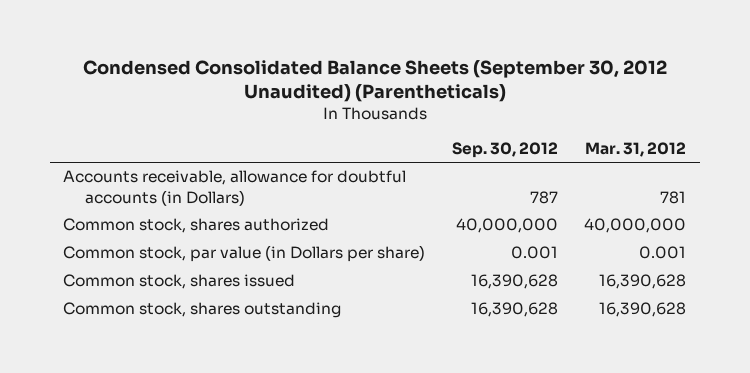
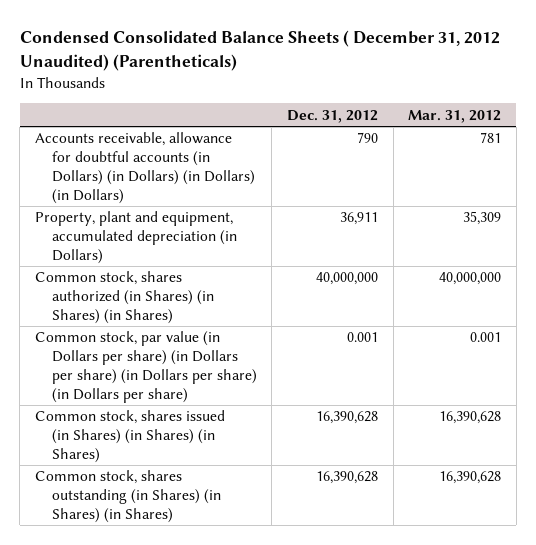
[82,59,667,103] Condensed Consolidated Balance Sheets (September 30, 2012 Unaudited) (Parentheticals) -> [19,30,500,72] Condensed Consolidated Balance Sheets ( December 31, 2012 Unaudited) (Parentheticals)
[451,142,558,159] Sep. 30, 2012 -> none
none -> [287,109,379,123] Dec. 31, 2012
[63,170,407,206] Accounts receivable, allowance for doubtful accounts (in Dollars) -> [34,132,255,204] Accounts receivable, allowance for doubtful accounts (in Dollars) (in Dollars) (in Dollars) (in Dollars)
none -> [34,211,237,264] Property, plant and equipment, accumulated depreciation (in Dollars)
[63,218,330,234] Common stock, shares authorized -> [34,271,214,324] Common stock, shares authorized (in Shares) (in Shares) (in Shares)
[63,245,426,263] Common stock, par value (in Dollars per share) -> [34,331,257,403] Common stock, par value (in Dollars per share) (in Dollars per share) (in Dollars per share) (in Dollars per share)
[63,274,296,290] Common stock, shares issued -> [34,410,225,463] Common stock, shares issued (in Shares) (in Shares) (in Shares)
[63,302,342,319] Common stock, shares outstanding -> [34,470,221,523] Common stock, shares outstanding (in Shares) (in Shares) (in Shares)

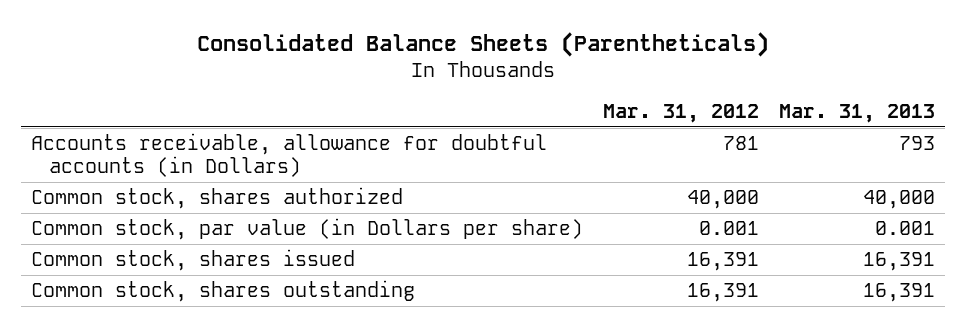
[19,30,500,72] Condensed Consolidated Balance Sheets ( December 31, 2012 Unaudited) (Parentheticals) -> [196,31,769,57] Consolidated Balance Sheets (Parentheticals)
[287,109,379,123] Dec. 31, 2012 -> none
none -> [778,104,935,124] Mar. 31, 2013
[34,211,237,264] Property, plant and equipment, accumulated depreciation (in Dollars) -> none
[34,132,255,204] Accounts receivable, allowance for doubtful accounts (in Dollars) (in Dollars) (in Dollars) (in Dollars) -> [30,133,547,178] Accounts receivable, allowance for doubtful accounts (in Dollars)
[34,271,214,324] Common stock, shares authorized (in Shares) (in Shares) (in Shares) -> [30,187,403,210] Common stock, shares authorized
[439,272,502,286] 40,000,000 -> [686,190,759,210] 40,000
[34,331,257,403] Common stock, par value (in Dollars per share) (in Dollars per share) (in Dollars per share) (in Dollars per share) -> [30,218,583,241] Common stock, par value (in Dollars per share)
[34,410,225,463] Common stock, shares issued (in Shares) (in Shares) (in Shares) -> [30,249,355,272] Common stock, shares issued
[439,411,502,425] 16,390,628 -> [686,252,759,272] 16,391
[34,470,221,523] Common stock, shares outstanding (in Shares) (in Shares) (in Shares) -> [30,280,415,303] Common stock, shares outstanding
[439,471,502,485] 16,390,628 -> [686,283,759,303] 16,391

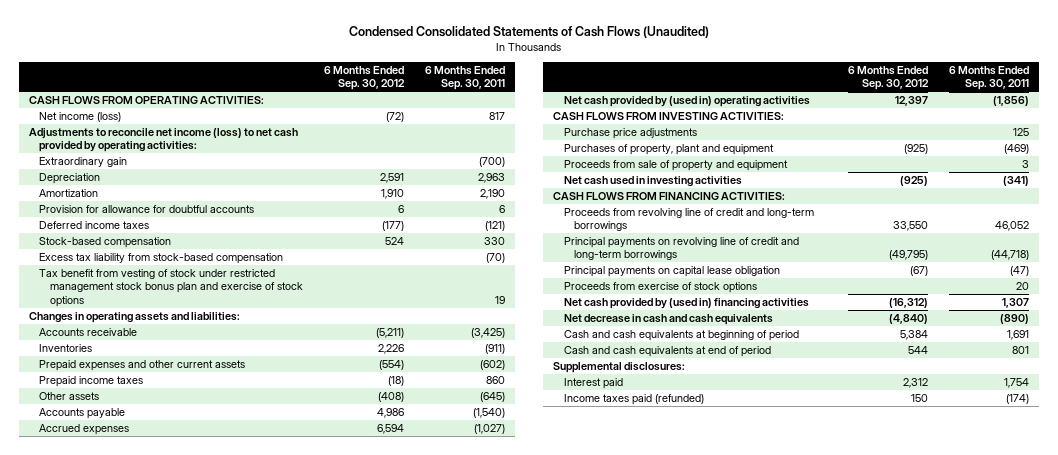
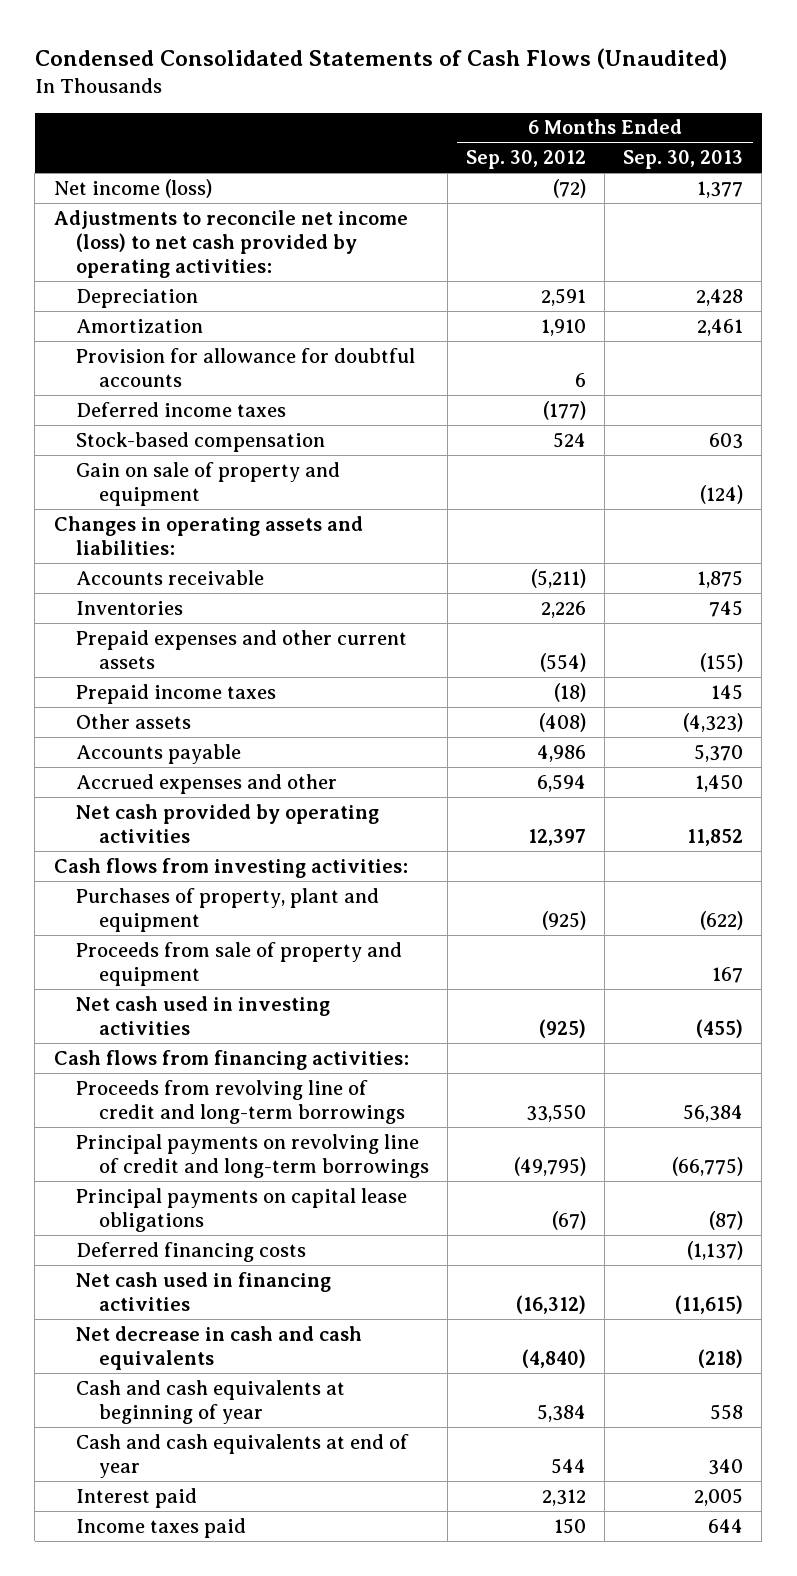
[424,65,505,91] 6 Months Ended Sep. 30, 2011 -> none
none -> [623,150,744,170] Sep. 30, 2013
[29,96,265,105] CASH FLOWS FROM OPERATING ACTIVITIES: -> none
[39,157,128,168] Extraordinary gain -> none
[39,253,284,265] Excess tax liability from stock-based compensation -> none
[39,269,303,307] Tax benefit from vesting of stock under restricted management stock bonus plan and exercise of stock options -> none
none -> [76,461,341,506] Gain on sale of property and equipment
[563,128,697,140] Purchase price adjustments -> none
[39,424,130,436] Accrued expenses -> [76,773,338,794] Accrued expenses and other
[563,96,810,108] Net cash provided by (used in) operating activities -> [76,803,380,843] Net cash provided by operating activities
[553,112,785,121] CASH FLOWS FROM INVESTING ACTIVITIES: -> [53,857,408,878] Cash flows from investing activities:
[553,192,786,201] CASH FLOWS FROM FINANCING ACTIVITIES: -> [53,1049,409,1070] Cash flows from financing activities:
[563,282,757,294] Proceeds from exercise of stock options -> none
[563,266,780,278] Principal payments on capital lease obligation -> [76,1187,408,1232] Principal payments on capital lease obligations
none -> [76,1241,307,1262] Deferred financing costs
[563,298,809,310] Net cash provided by (used in) financing activities -> [76,1271,332,1311] Net cash used in financing activities
[553,362,686,374] Supplemental disclosures: -> none
[563,330,799,342] Cash and cash equivalents at beginning of period -> [76,1379,346,1424] Cash and cash equivalents at beginning of year
[563,346,771,358] Cash and cash equivalents at end of period -> [76,1433,410,1478] Cash and cash equivalents at end of year
[563,394,704,406] Income taxes paid (refunded) -> [76,1517,247,1538] Income taxes paid

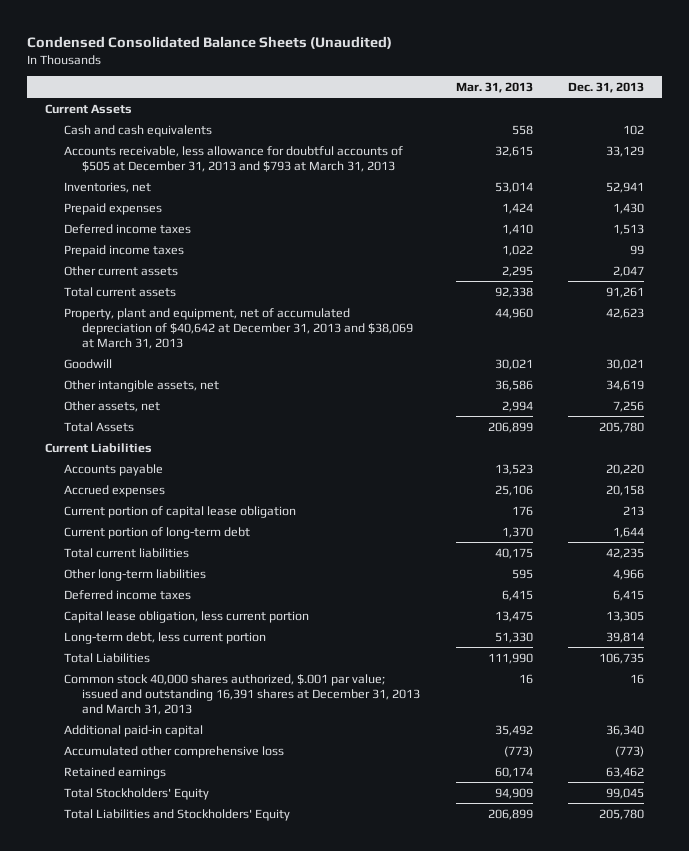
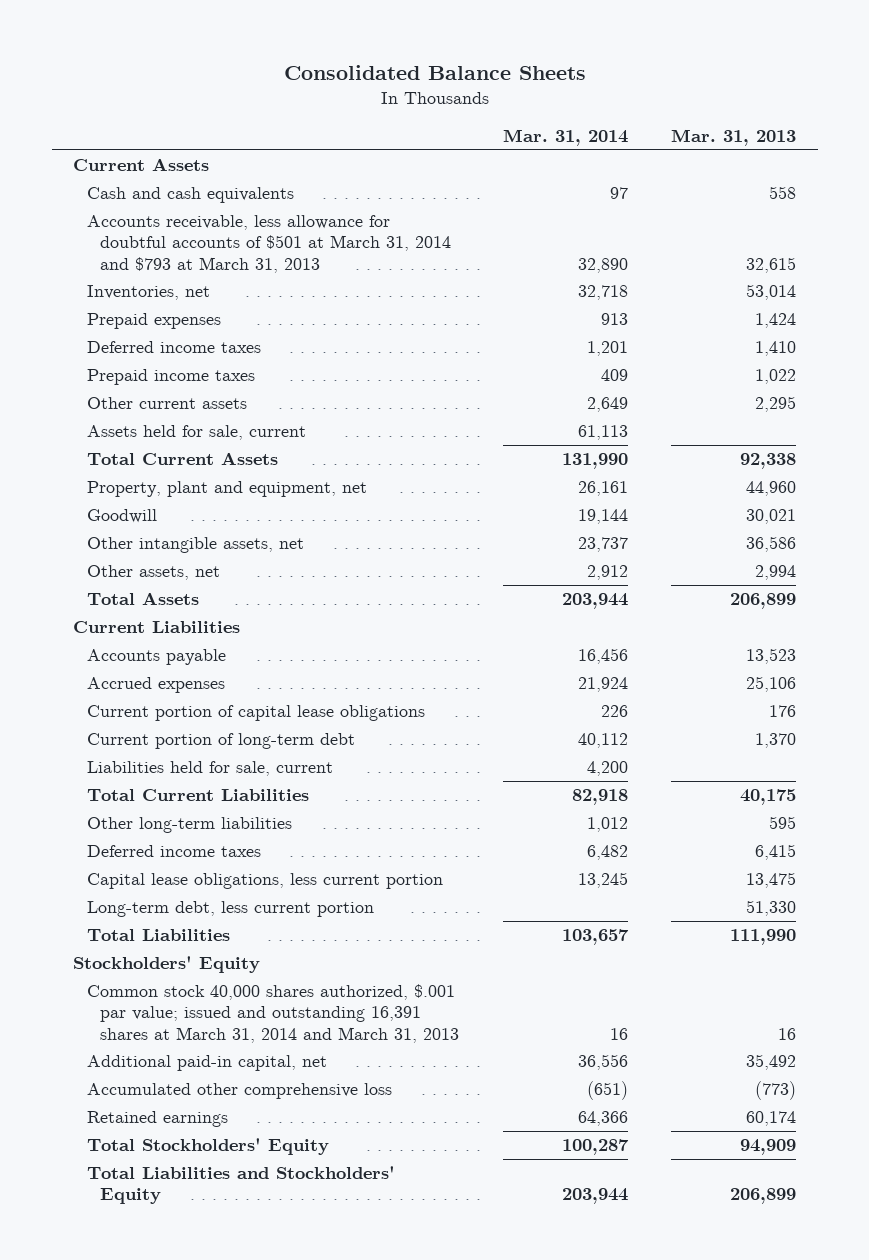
[27,35,393,49] Condensed Consolidated Balance Sheets (Unaudited) -> [283,64,586,80] Consolidated Balance Sheets
[568,81,645,93] Dec. 31, 2013 -> none
none -> [502,129,628,147] Mar. 31, 2014
[63,145,403,172] Accounts receivable, less allowance for doubtful accounts of $505 at December 31, 2013 and $793 at March 31, 2013 -> [86,215,452,273] Accounts receivable, less allowance for doubtful accounts of $501 at March 31, 2014 and $793 at March 31, 2013
none -> [86,425,306,441] Assets held for sale, current
[63,286,176,297] Total current assets -> [86,452,278,466] Total Current Assets
[63,307,414,349] Property, plant and equipment, net of accumulated depreciation of $40,642 at December 31, 2013 and $38,069 at March 31, 2013 -> [86,481,367,498] Property, plant and equipment, net
[63,505,296,518] Current portion of capital lease obligation -> [86,705,425,722] Current portion of capital lease obligations
none -> [86,761,333,777] Liabilities held for sale, current
[63,547,189,558] Total current liabilities -> [86,789,309,802] Total Current Liabilities
[63,610,309,623] Capital lease obligation, less current portion -> [86,873,443,890] Capital lease obligations, less current portion
none -> [73,956,261,974] Stockholders' Equity
[63,673,421,715] Common stock 40,000 shares authorized, $.001 par value; issued and outstanding 16,391 shares at December 31, 2013 and March 31, 2013 -> [86,984,460,1043] Common stock 40,000 shares authorized, $.001 par value; issued and outstanding 16,391 shares at March 31, 2014 and March 31, 2013
[63,724,203,737] Additional paid-in capital -> [86,1055,327,1072] Additional paid-in capital, net

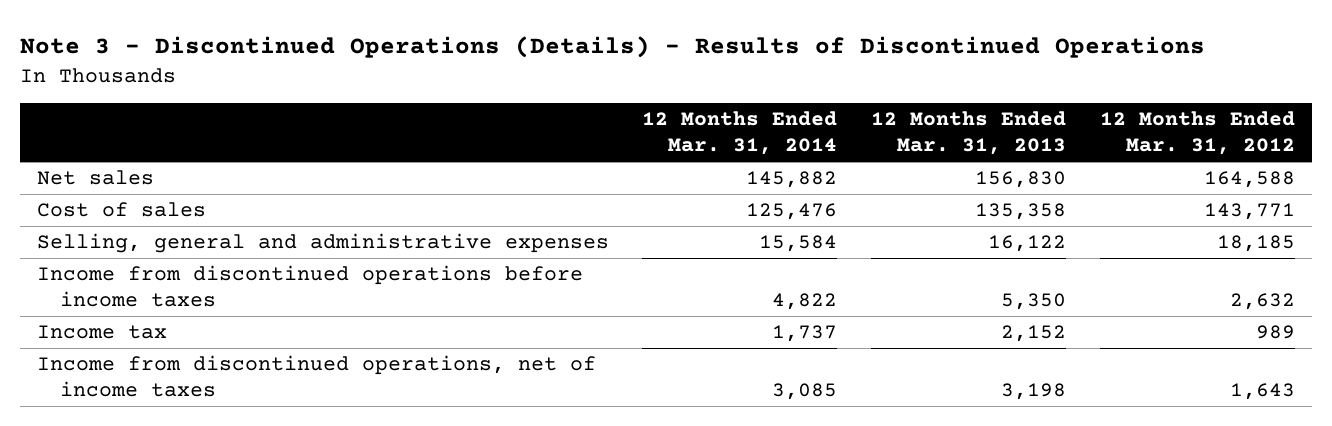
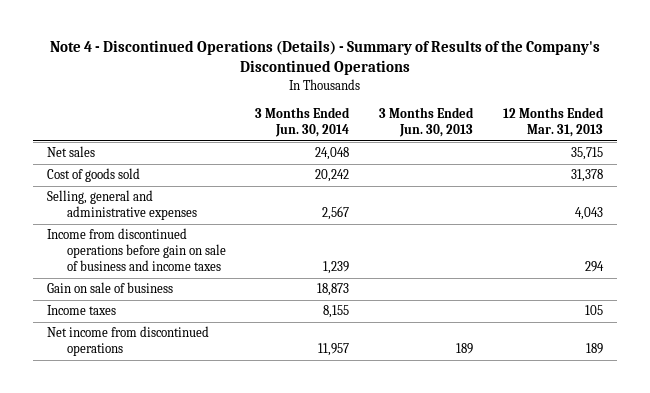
[19,35,1205,58] Note 3 - Discontinued Operations (Details) - Results of Discontinued Operations -> [50,40,601,76] Note 4 - Discontinued Operations (Details) - Summary of Results of the Company's Discontinued Operations
[642,111,838,156] 12 Months Ended Mar. 31, 2014 -> none
[1100,111,1296,156] 12 Months Ended Mar. 31, 2012 -> none
none -> [255,106,351,137] 3 Months Ended Jun. 30, 2014
none -> [379,106,475,137] 3 Months Ended Jun. 30, 2013
[975,171,1067,189] 156,830 -> [570,147,603,161] 35,715
[36,202,206,218] Cost of sales -> [47,168,141,183] Cost of goods sold
[975,203,1067,221] 135,358 -> [570,169,603,183] 31,378
[988,235,1067,253] 16,122 -> [574,207,603,221] 4,043
[36,265,583,308] Income from discontinued operations before income taxes -> [47,228,226,272] Income from discontinued operations before gain on sale of business and income taxes
[1001,293,1067,311] 5,350 -> [584,261,604,273] 294
none -> [47,282,174,294] Gain on sale of business
[36,325,167,340] Income tax -> [47,305,117,316] Income taxes
[1001,325,1067,343] 2,152 -> [584,305,603,316] 105
[36,355,596,398] Income from discontinued operations, net of income taxes -> [47,326,210,357] Net income from discontinued operations
[1001,383,1067,401] 3,198 -> [585,343,603,355] 189

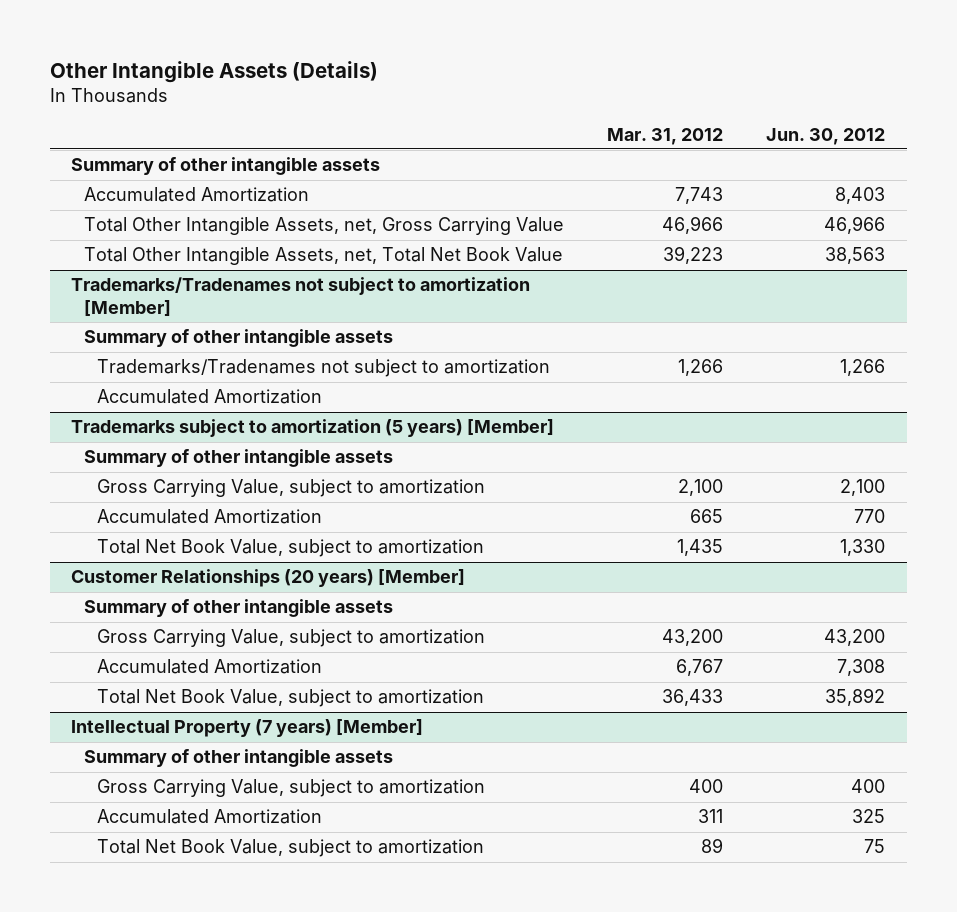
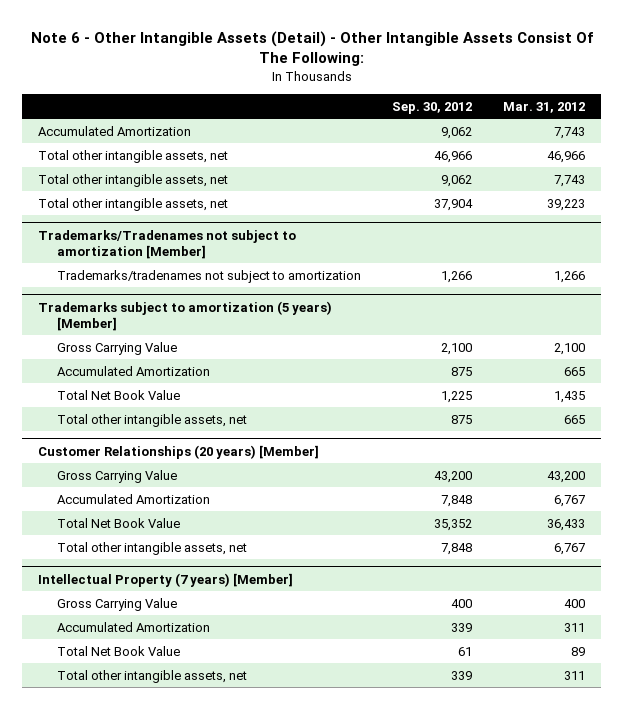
[49,60,378,83] Other Intangible Assets (Details) -> [30,30,593,67] Note 6 - Other Intangible Assets (Detail) - Other Intangible Assets Consist Of The Following:
[766,127,886,145] Jun. 30, 2012 -> none
none -> [392,101,473,114] Sep. 30, 2012
[71,157,381,176] Summary of other intangible assets -> none
[84,217,565,236] Total Other Intangible Assets, net, Gross Carrying Value -> [37,149,228,163] Total other intangible assets, net
none -> [37,173,228,187] Total other intangible assets, net
[84,247,564,266] Total Other Intangible Assets, net, Total Net Book Value -> [37,197,228,211] Total other intangible assets, net
[84,329,394,348] Summary of other intangible assets -> none
[97,389,323,405] Accumulated Amortization -> none
[97,359,551,378] Trademarks/Tradenames not subject to amortization -> [57,269,362,283] Trademarks/tradenames not subject to amortization
[84,449,394,468] Summary of other intangible assets -> none
[97,479,486,498] Gross Carrying Value, subject to amortization -> [57,341,178,355] Gross Carrying Value
[97,539,485,558] Total Net Book Value, subject to amortization -> [57,389,181,400] Total Net Book Value
none -> [57,413,248,427] Total other intangible assets, net
[84,599,394,618] Summary of other intangible assets -> none
[97,629,486,648] Gross Carrying Value, subject to amortization -> [57,469,178,483] Gross Carrying Value
[97,689,485,708] Total Net Book Value, subject to amortization -> [57,517,181,528] Total Net Book Value
none -> [57,541,248,555] Total other intangible assets, net
[84,749,394,768] Summary of other intangible assets -> none
[97,779,486,798] Gross Carrying Value, subject to amortization -> [57,597,178,611] Gross Carrying Value
[97,839,485,858] Total Net Book Value, subject to amortization -> [57,645,181,656] Total Net Book Value
none -> [57,669,248,683] Total other intangible assets, net

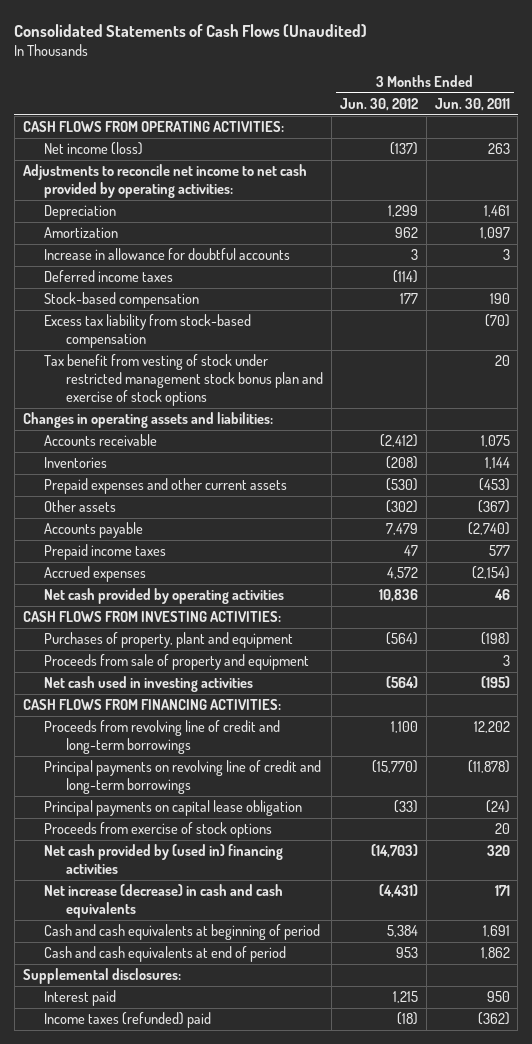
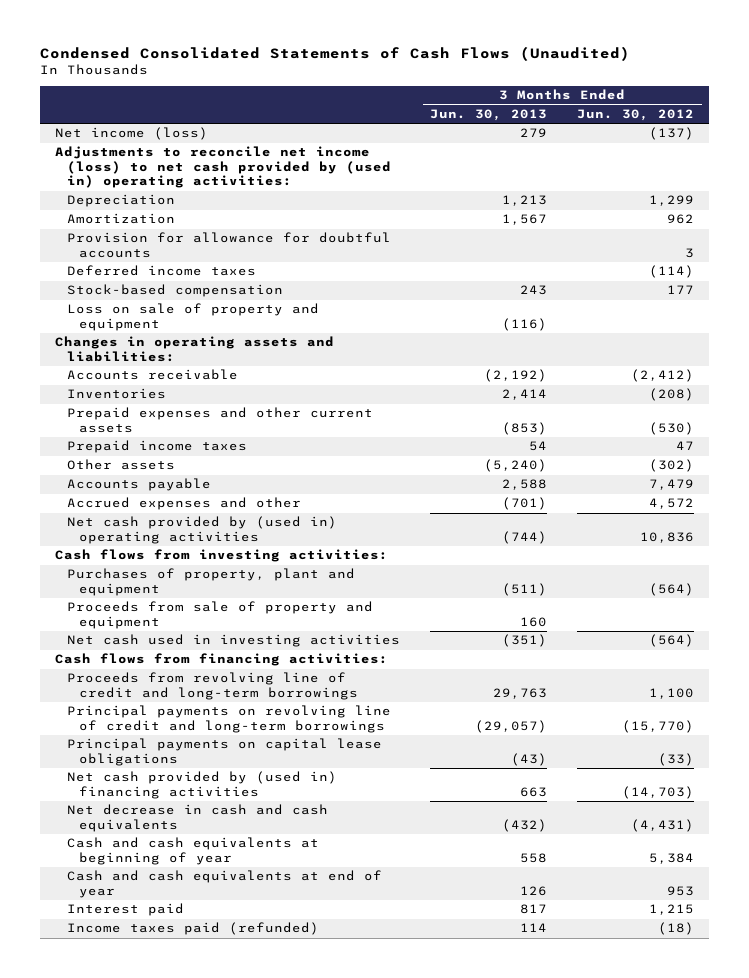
[14,23,368,37] Consolidated Statements of Cash Flows (Unaudited) -> [39,46,630,62] Condensed Consolidated Statements of Cash Flows (Unaudited)
[434,97,510,111] Jun. 30, 2011 -> none
none -> [430,109,548,122] Jun. 30, 2013
[22,121,284,133] CASH FLOWS FROM OPERATING ACTIVITIES: -> none
[22,164,307,199] Adjustments to reconcile net income to net cash provided by operating activities: -> [54,146,392,189] Adjustments to reconcile net income (loss) to net cash provided by (used in) operating activities:
[44,248,291,261] Increase in allowance for doubtful accounts -> [67,232,392,258] Provision for allowance for doubtful accounts
[44,314,252,349] Excess tax liability from stock-based compensation -> none
[44,354,324,407] Tax benefit from vesting of stock under restricted management stock bonus plan and exercise of stock options -> none
none -> [67,303,320,331] Loss on sale of property and equipment
[44,544,167,561] Prepaid income taxes -> [67,440,248,454] Prepaid income taxes
[44,566,147,583] Accrued expenses -> [67,497,302,511] Accrued expenses and other
[44,588,285,605] Net cash provided by operating activities -> [67,516,338,544] Net cash provided by (used in) operating activities
[22,611,281,623] CASH FLOWS FROM INVESTING ACTIVITIES: -> [54,549,388,563] Cash flows from investing activities:
[22,699,281,711] CASH FLOWS FROM FINANCING ACTIVITIES: -> [54,653,388,667] Cash flows from financing activities:
[44,822,273,839] Proceeds from exercise of stock options -> none
[44,800,303,817] Principal payments on capital lease obligation -> [67,738,383,766] Principal payments on capital lease obligations
[22,968,181,985] Supplemental disclosures: -> none
[44,884,284,919] Net increase (decrease) in cash and cash equivalents -> [67,804,329,832] Net decrease in cash and cash equivalents
[44,924,321,941] Cash and cash equivalents at beginning of period -> [67,837,320,865] Cash and cash equivalents at beginning of year
[44,946,287,963] Cash and cash equivalents at end of period -> [67,870,383,898] Cash and cash equivalents at end of year
[44,1012,212,1029] Income taxes (refunded) paid -> [67,922,320,936] Income taxes paid (refunded)

